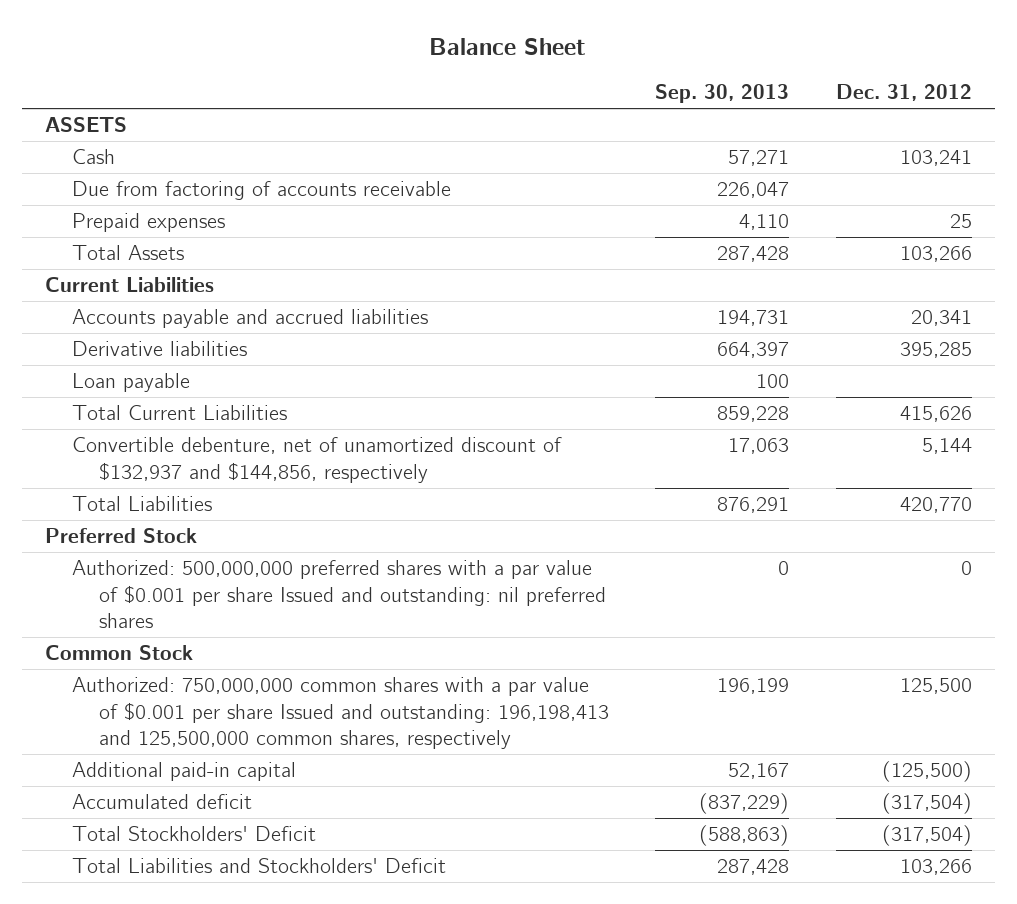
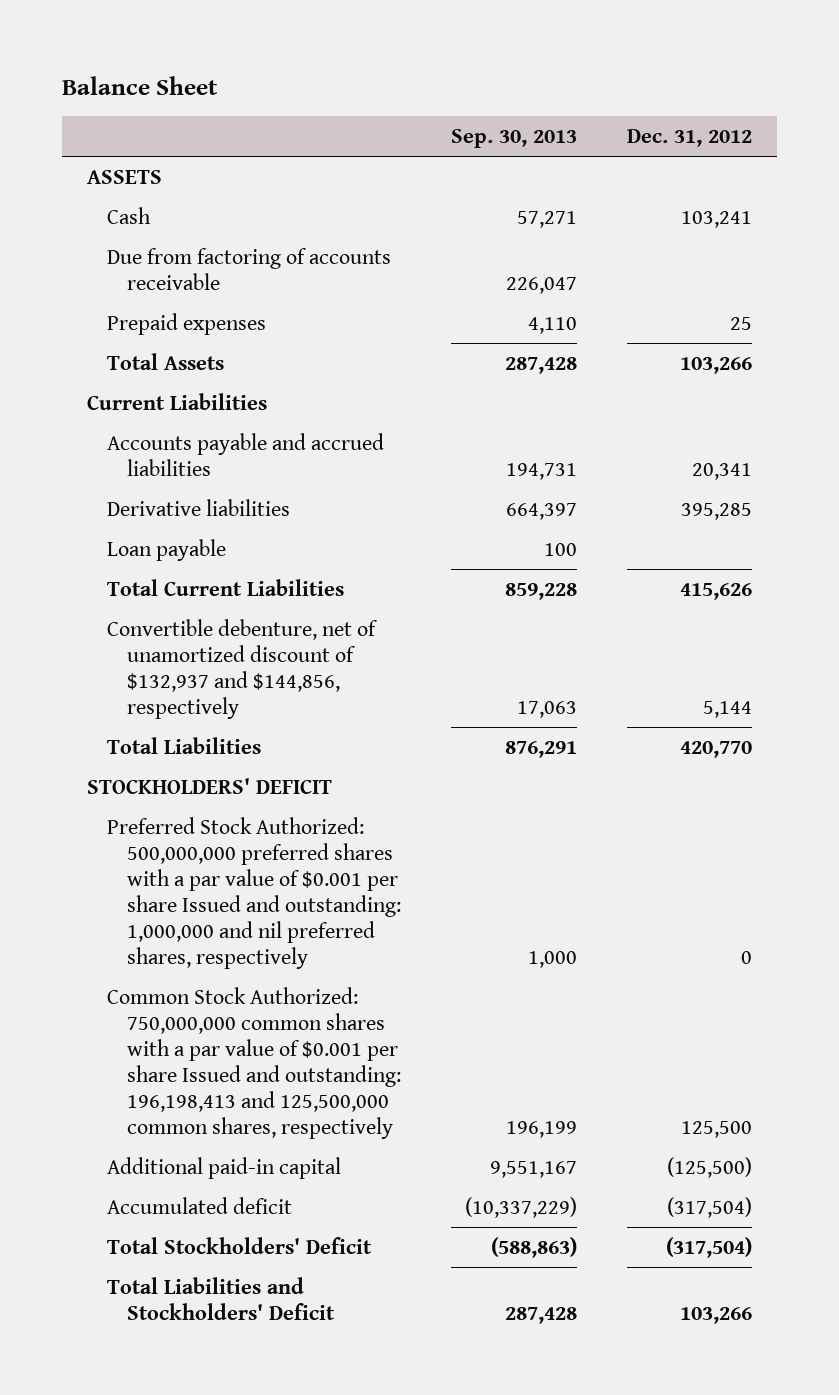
[45,528,198,544] Preferred Stock -> none
[45,645,194,661] Common Stock -> none
none -> [86,777,332,794] STOCKHOLDERS' DEFICIT
[72,560,607,629] Authorized: 500,000,000 preferred shares with a par value of $0.001 per share Issued and outstanding: nil preferred shares -> [107,816,402,969] Preferred Stock Authorized: 500,000,000 preferred shares with a par value of $0.001 per share Issued and outstanding: 1,000,000 and nil preferred shares, respectively
[778,561,790,576] 0 -> [528,950,578,968] 1,000
[72,677,610,750] Authorized: 750,000,000 common shares with a par value of $0.001 per share Issued and outstanding: 196,198,413 and 125,500,000 common shares, respectively -> [107,986,402,1139] Common Stock Authorized: 750,000,000 common shares with a par value of $0.001 per share Issued and outstanding: 196,198,413 and 125,500,000 common shares, respectively
[728,763,790,780] 52,167 -> [490,1160,578,1178] 9,551,167
[699,793,790,815] (837,229) -> [465,1196,578,1218] (10,337,229)

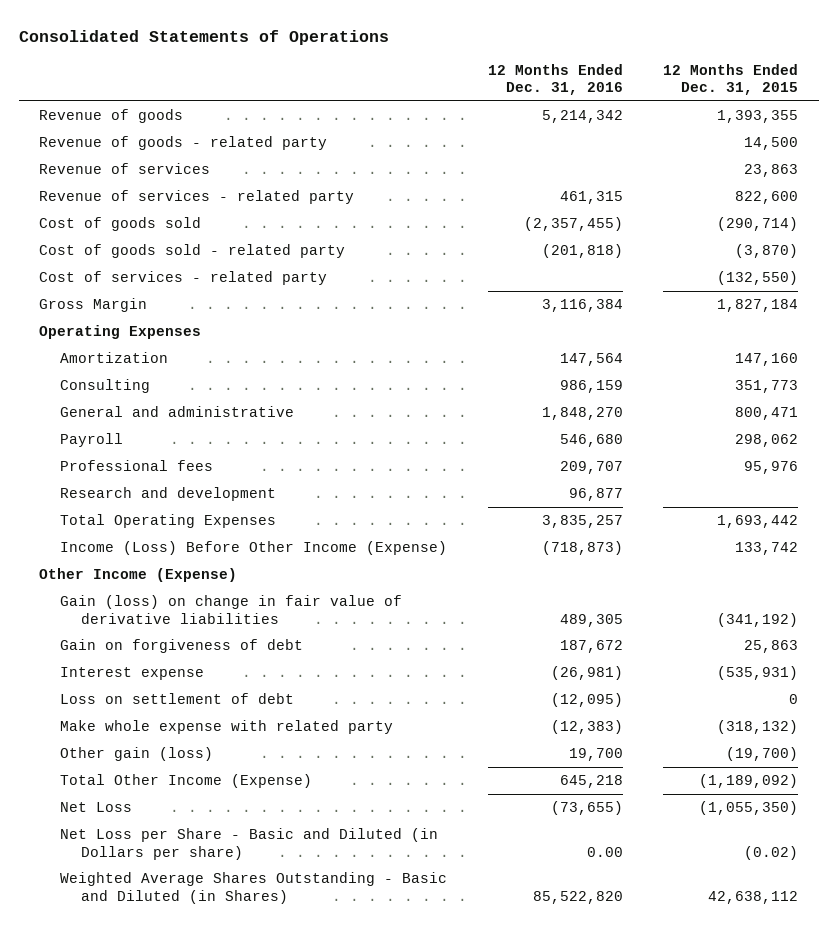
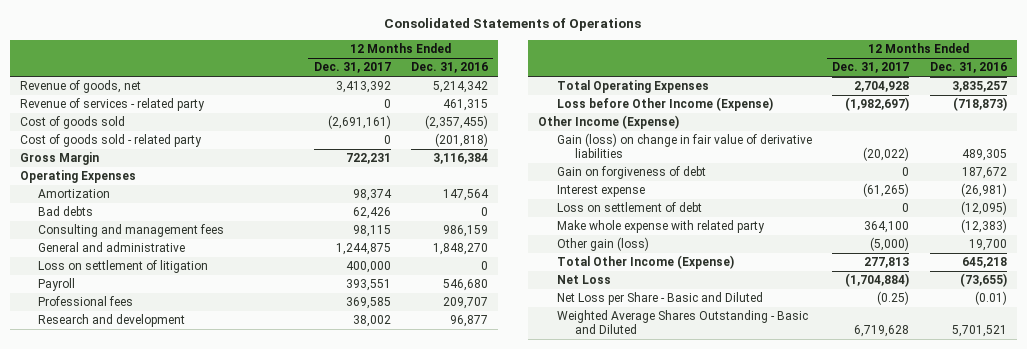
[663,63,799,95] 12 Months Ended Dec. 31, 2015 -> none
none -> [313,62,391,74] Dec. 31, 2017
[39,136,328,151] Revenue of goods - related party -> none
[39,163,211,175] Revenue of services -> none
[39,109,184,124] Revenue of goods -> [19,80,141,94] Revenue of goods, net
[39,271,328,286] Cost of services - related party -> none
none -> [38,206,94,217] Bad debts
[60,379,151,394] Consulting -> [38,224,225,238] Consulting and management fees
none -> [38,260,209,274] Loss on settlement of litigation
[60,541,448,556] Income (Loss) Before Other Income (Expense) -> [556,97,773,112] Loss before Other Income (Expense)
[60,828,439,860] Net Loss per Share - Basic and Diluted (in Dollars per share) -> [556,292,763,306] Net Loss per Share - Basic and Diluted
[586,846,623,857] 0.00 -> [974,291,1007,306] (0.01)
[60,872,448,904] Weighted Average Shares Outstanding - Basic and Diluted (in Shares) -> [556,310,808,335] Weighted Average Shares Outstanding - Basic and Diluted
[532,890,623,904] 85,522,820 -> [951,325,1007,338] 5,701,521

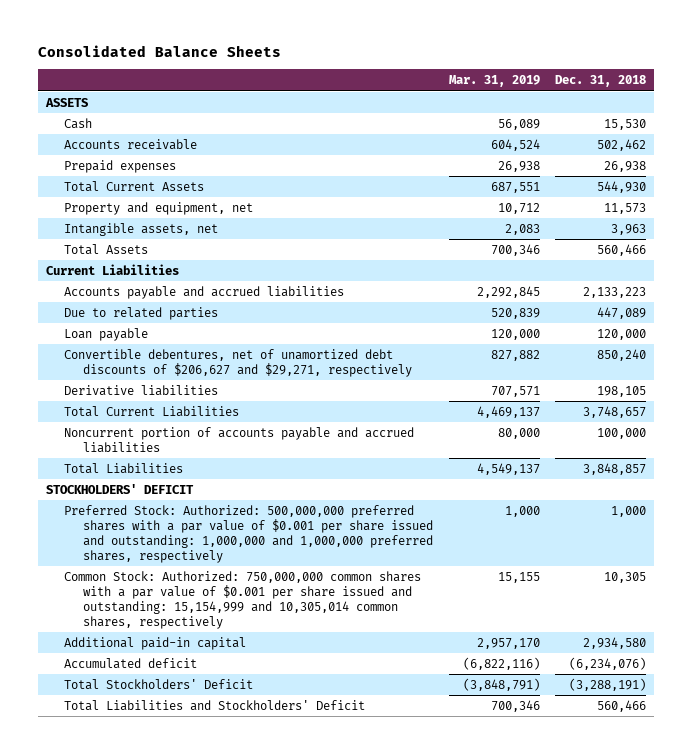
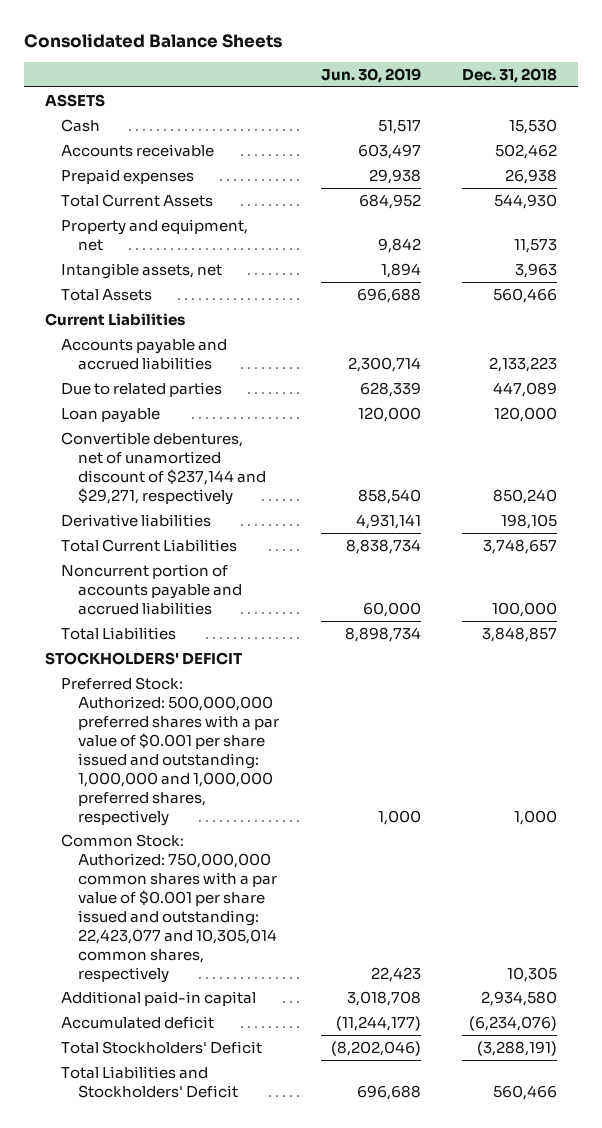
[448,75,540,88] Mar. 31, 2019 -> none
none -> [320,67,421,83] Jun. 30, 2019
[64,348,412,377] Convertible debentures, net of unamortized debt discounts of $206,627 and $29,271, respectively -> [61,431,267,505] Convertible debentures, net of unamortized discount of $237,144 and $29,271, respectively
[64,570,422,629] Common Stock: Authorized: 750,000,000 common shares with a par value of $0.001 per share issued and outstanding: 15,154,999 and 10,305,014 common shares, respectively -> [61,833,278,983] Common Stock: Authorized: 750,000,000 common shares with a par value of $0.001 per share issued and outstanding: 22,423,077 and 10,305,014 common shares, respectively

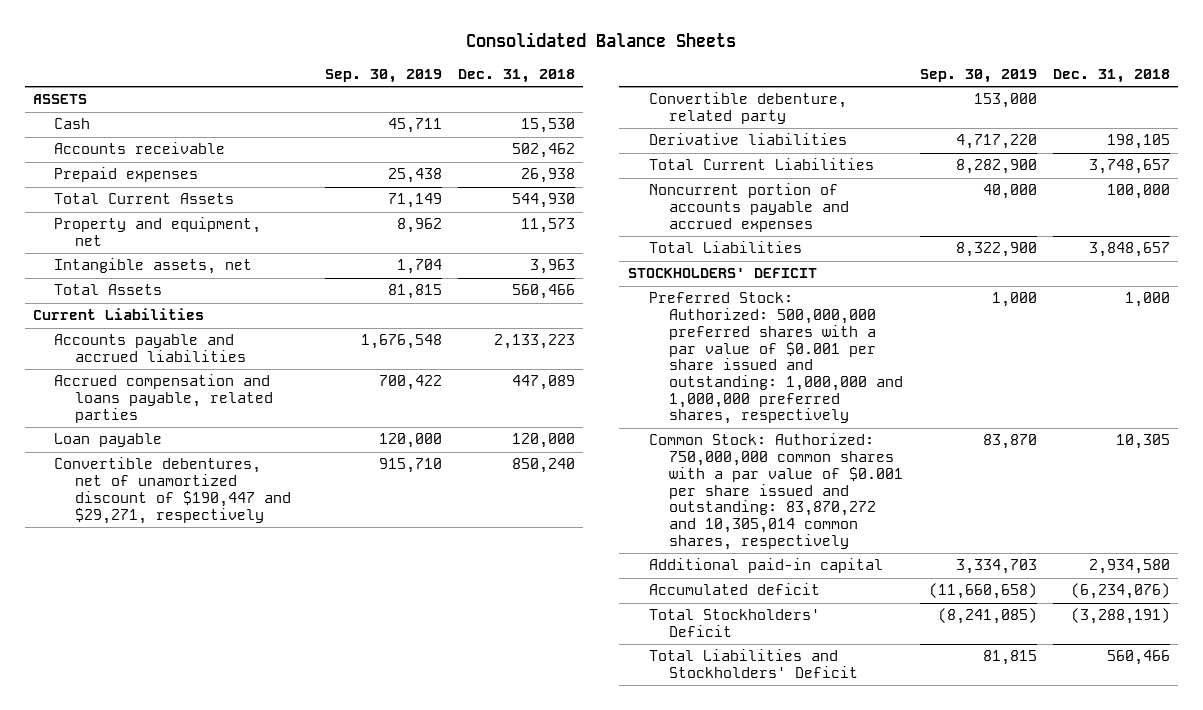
[320,67,421,83] Jun. 30, 2019 -> none
none -> [325,68,443,83] Sep. 30, 2019
[61,381,223,397] Due to related parties -> [53,374,273,423] Accrued compensation and loans payable, related parties
[61,431,267,505] Convertible debentures, net of unamortized discount of $237,144 and $29,271, respectively -> [53,457,291,524] Convertible debentures, net of unamortized discount of $190,447 and $29,271, respectively
none -> [648,92,847,125] Convertible debenture, related party
[61,563,243,615] Noncurrent portion of accounts payable and accrued liabilities -> [648,183,850,232] Noncurrent portion of accounts payable and accrued expenses
[481,626,557,642] 3,848,857 -> [1088,242,1170,258] 3,848,657
[61,833,278,983] Common Stock: Authorized: 750,000,000 common shares with a par value of $0.001 per share issued and outstanding: 22,423,077 and 10,305,014 common shares, respectively -> [648,433,904,550] Common Stock: Authorized: 750,000,000 common shares with a par value of $0.001 per share issued and outstanding: 83,870,272 and 10,305,014 common shares, respectively

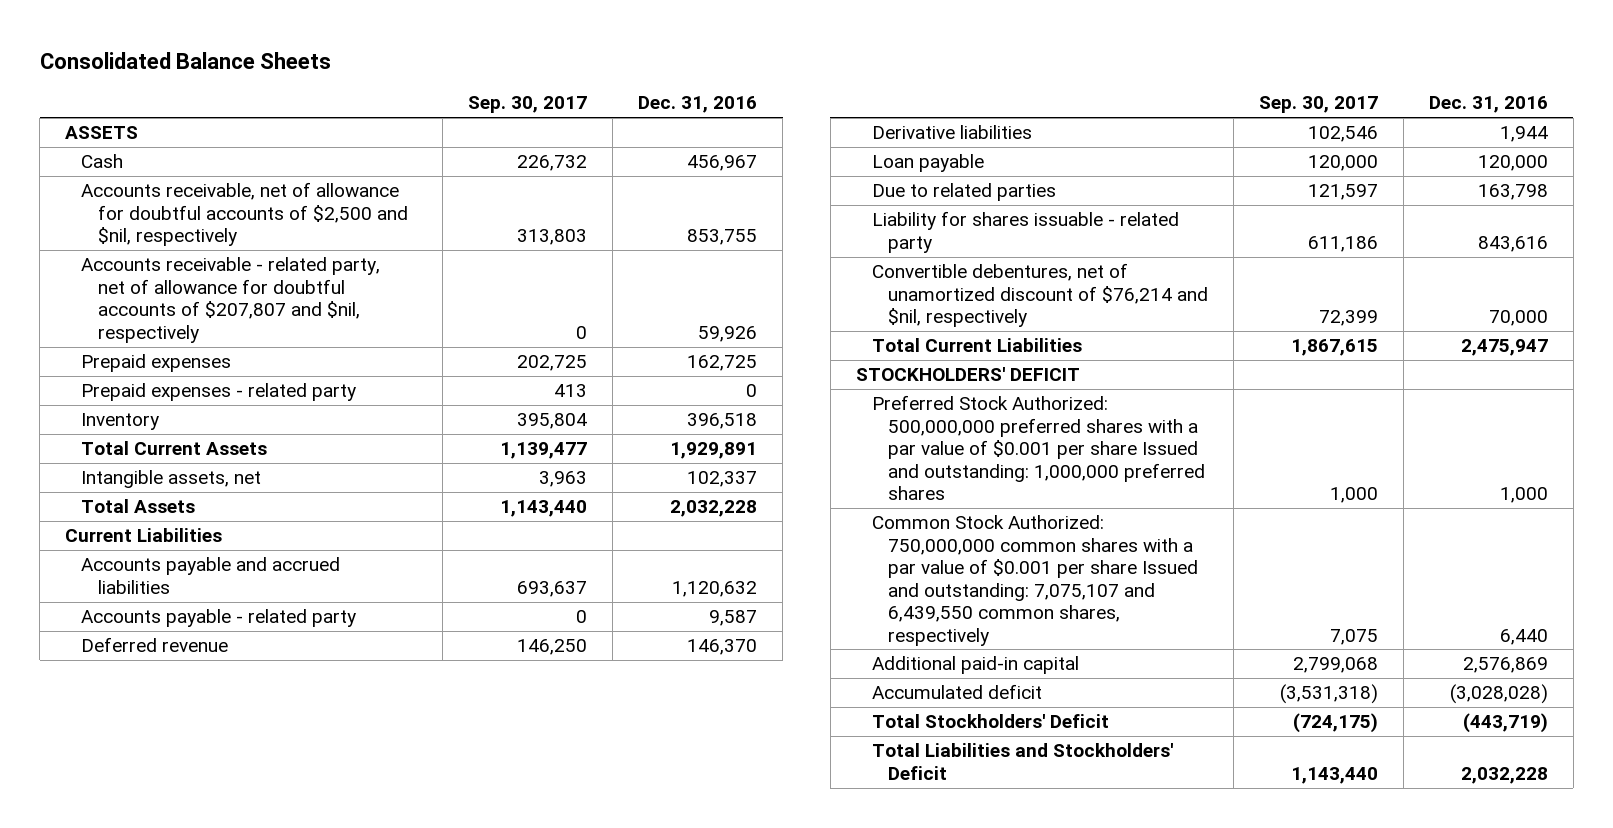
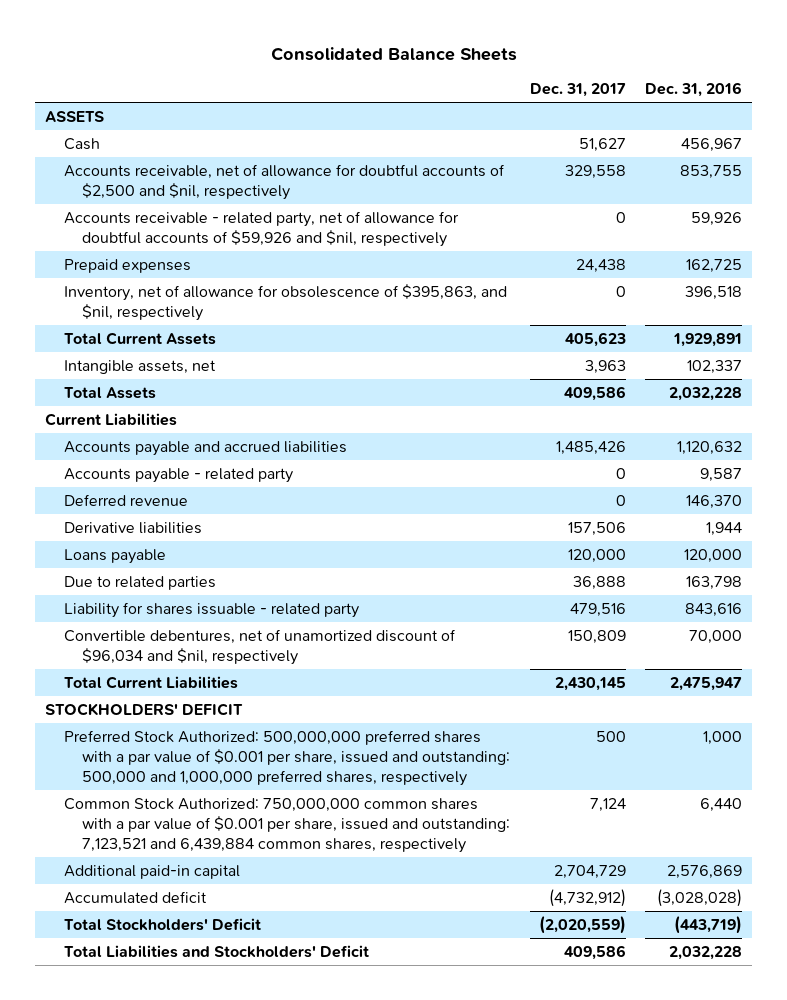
[468,96,588,114] Sep. 30, 2017 -> none
none -> [529,83,626,98] Dec. 31, 2017
[81,257,381,343] Accounts receivable - related party, net of allowance for doubtful accounts of $207,807 and $nil, respectively -> [63,210,459,247] Accounts receivable - related party, net of allowance for doubtful accounts of $59,926 and $nil, respectively
[81,383,357,402] Prepaid expenses - related party -> none
[81,413,160,431] Inventory -> [63,283,507,321] Inventory, net of allowance for obsolescence of $395,863, and $nil, respectively
[872,154,985,173] Loan payable -> [63,548,166,564] Loans payable
[872,263,1209,328] Convertible debentures, net of unamortized discount of $76,214 and $nil, respectively -> [63,628,456,665] Convertible debentures, net of unamortized discount of $96,034 and $nil, respectively
[872,395,1206,501] Preferred Stock Authorized: 500,000,000 preferred shares with a par value of $0.001 per share Issued and outstanding: 1,000,000 preferred shares -> [63,729,511,786] Preferred Stock Authorized: 500,000,000 preferred shares with a par value of $0.001 per share, issued and outstanding: 500,000 and 1,000,000 preferred shares, respectively
[872,515,1199,646] Common Stock Authorized: 750,000,000 common shares with a par value of $0.001 per share Issued and outstanding: 7,075,107 and 6,439,550 common shares, respectively -> [63,797,511,853] Common Stock Authorized: 750,000,000 common shares with a par value of $0.001 per share, issued and outstanding: 7,123,521 and 6,439,884 common shares, respectively

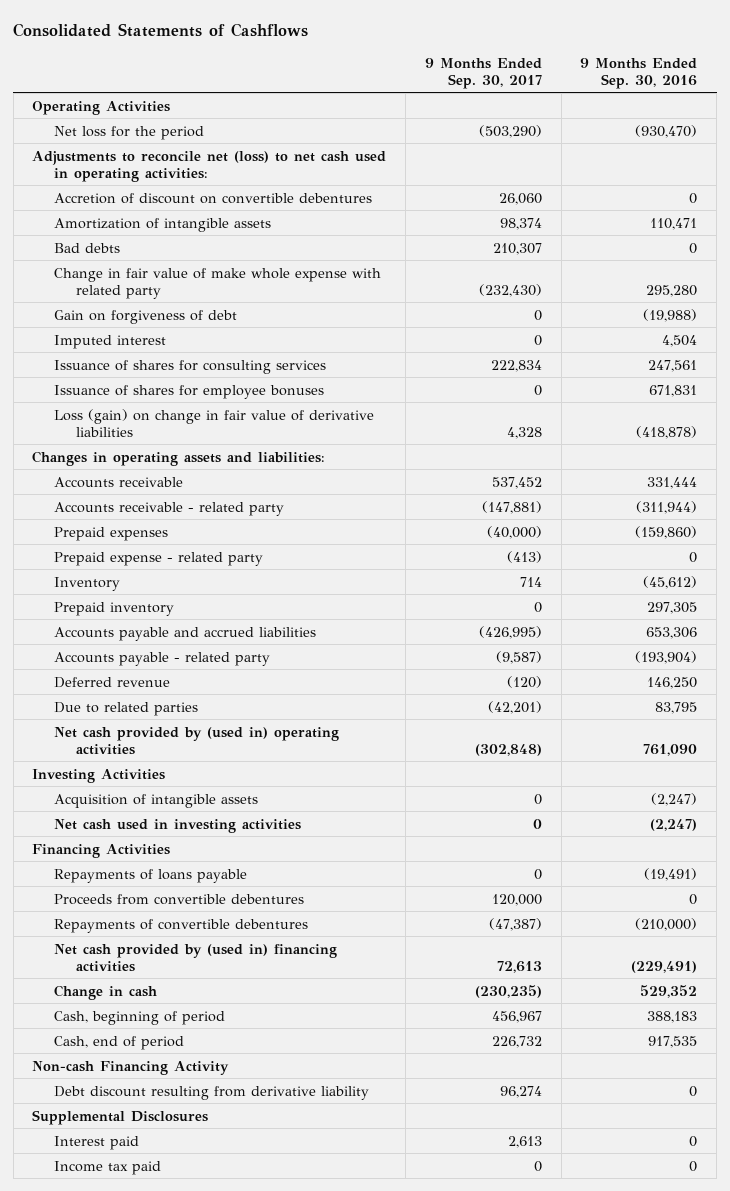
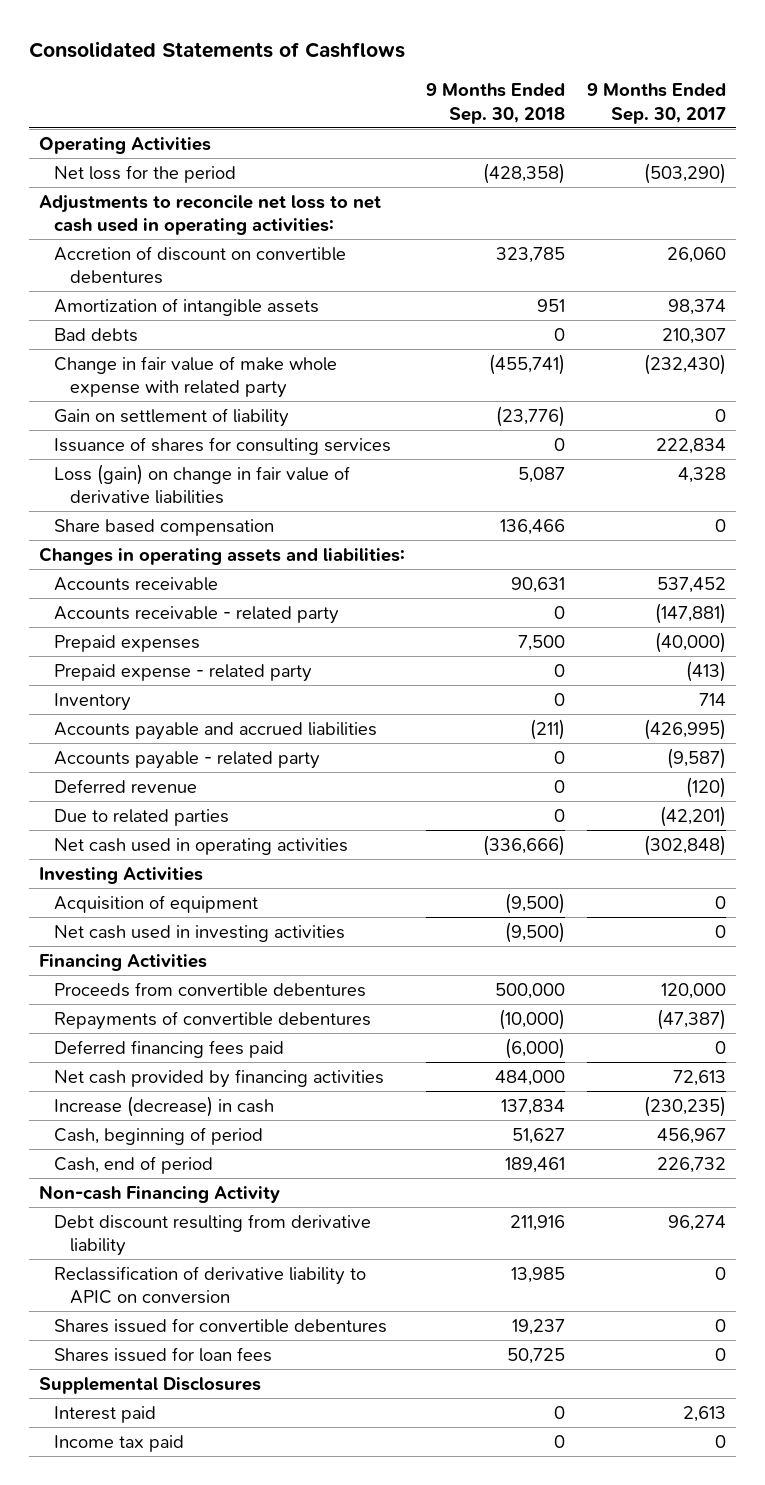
[580,57,698,89] 9 Months Ended Sep. 30, 2016 -> none
none -> [426,83,566,124] 9 Months Ended Sep. 30, 2018
[32,150,387,182] Adjustments to reconcile net (loss) to net cash used in operating activities: -> [39,194,382,236] Adjustments to reconcile net loss to net cash used in operating activities:
[54,309,238,324] Gain on forgiveness of debt -> none
[54,334,167,349] Imputed interest -> none
none -> [54,407,290,427] Gain on settlement of liability
[54,384,325,399] Issuance of shares for employee bonuses -> none
none -> [54,518,275,536] Share based compensation
[54,601,175,616] Prepaid inventory -> none
[54,726,340,755] Net cash provided by (used in) operating activities -> [54,837,349,855] Net cash used in operating activities
[54,793,259,808] Acquisition of intangible assets -> none
none -> [54,894,259,913] Acquisition of equipment
[54,868,248,883] Repayments of loans payable -> none
none -> [54,1039,285,1058] Deferred financing fees paid
[54,943,338,972] Net cash provided by (used in) financing activities -> [54,1068,385,1088] Net cash provided by financing activities
[54,984,158,1000] Change in cash -> [54,1095,275,1117] Increase (decrease) in cash
none -> [54,1265,367,1305] Reclassification of derivative liability to APIC on conversion
none -> [54,1317,388,1333] Shares issued for convertible debentures
none -> [54,1346,273,1362] Shares issued for loan fees

